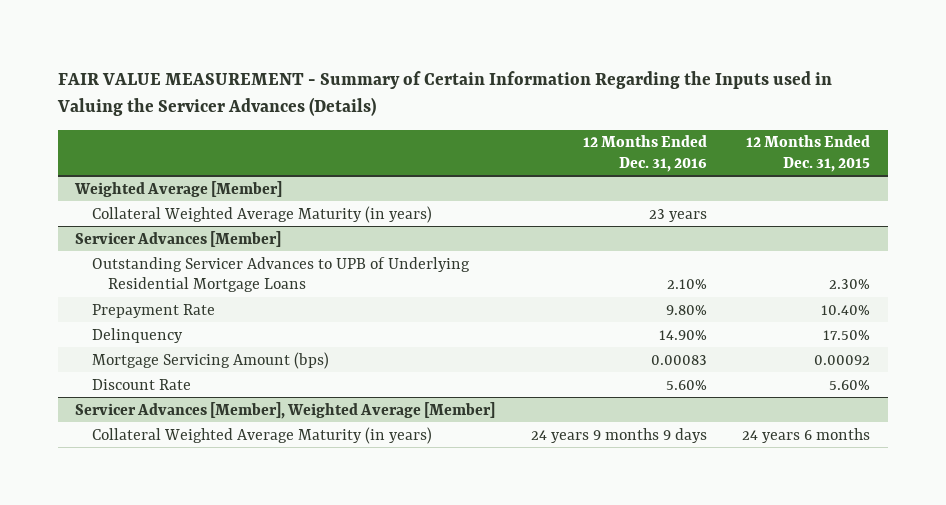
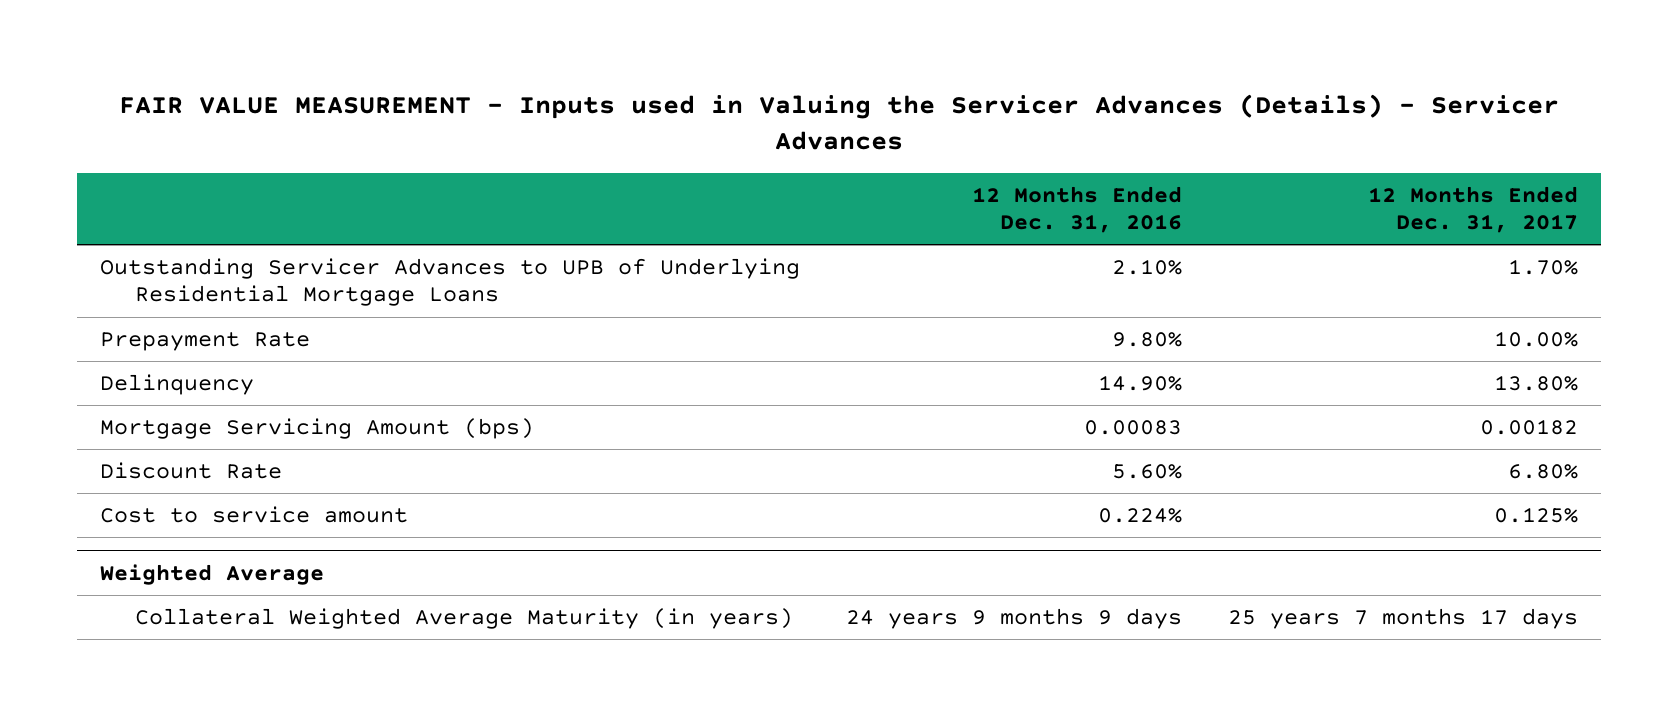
[56,70,832,117] FAIR VALUE MEASUREMENT - Summary of Certain Information Regarding the Inputs used in Valuing the Servicer Advances (Details) -> [118,93,1559,151] FAIR VALUE MEASUREMENT - Inputs used in Valuing the Servicer Advances (Details) - Servicer Advances
[746,135,871,172] 12 Months Ended Dec. 31, 2015 -> none
none -> [1367,185,1578,234] 12 Months Ended Dec. 31, 2017
[74,180,283,197] Weighted Average [Member] -> none
[91,205,432,223] Collateral Weighted Average Maturity (in years) -> none
[75,230,282,247] Servicer Advances [Member] -> none
[75,401,496,419] Servicer Advances [Member], Weighted Average [Member] -> none
none -> [99,506,408,524] Cost to service amount
none -> [99,563,324,585] Weighted Average

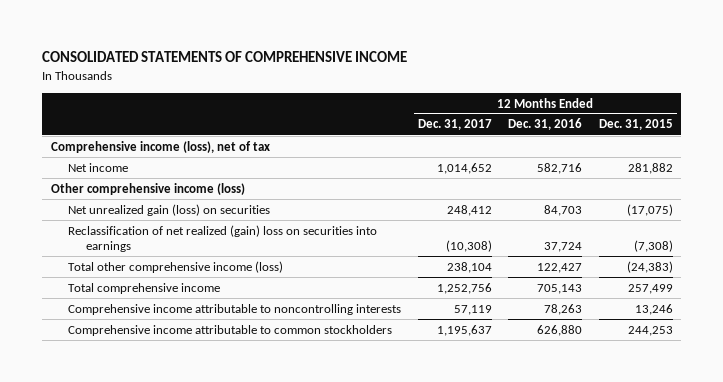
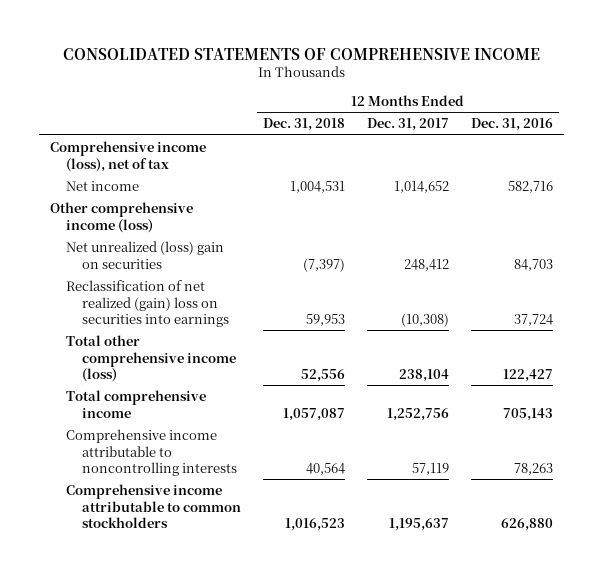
[598,119,673,131] Dec. 31, 2015 -> none
none -> [262,118,345,132] Dec. 31, 2018
[68,203,271,216] Net unrealized gain (loss) on securities -> [65,240,224,269] Net unrealized (loss) gain on securities

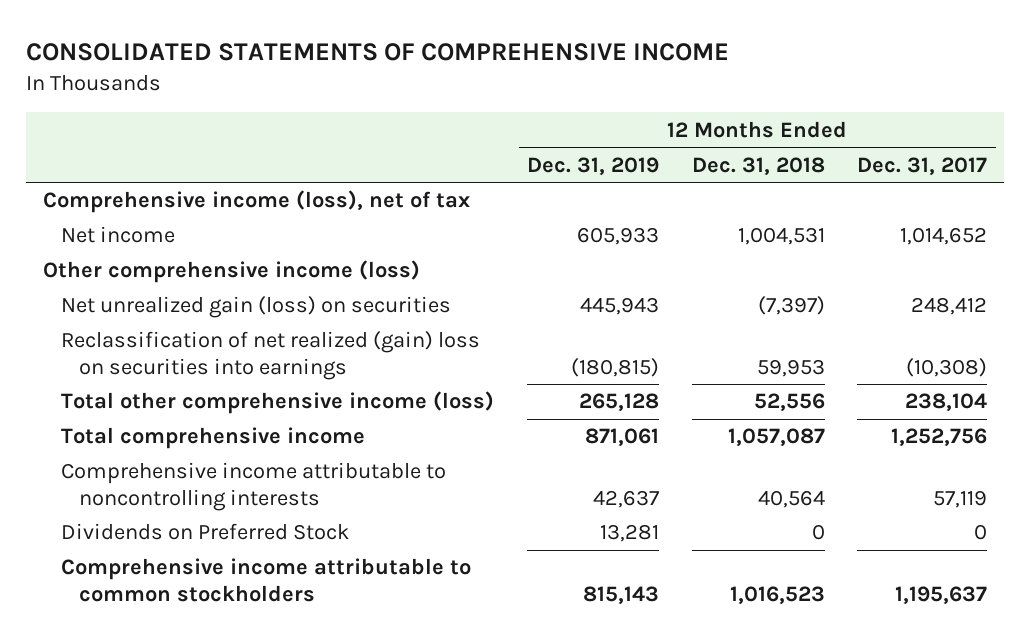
[471,118,554,132] Dec. 31, 2016 -> none
none -> [526,156,659,175] Dec. 31, 2019
[65,240,224,269] Net unrealized (loss) gain on securities -> [61,296,452,319] Net unrealized gain (loss) on securities
none -> [61,523,350,541] Dividends on Preferred Stock

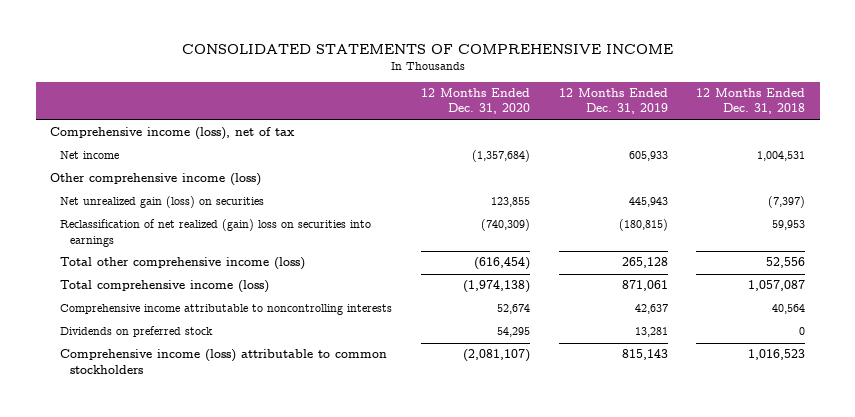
[857,156,988,175] Dec. 31, 2017 -> none
none -> [420,88,530,115] 12 Months Ended Dec. 31, 2020
[61,427,366,450] Total comprehensive income -> [60,280,270,294] Total comprehensive income (loss)
[61,523,350,541] Dividends on Preferred Stock -> [60,326,214,338] Dividends on preferred stock
[61,558,472,602] Comprehensive income attributable to common stockholders -> [60,349,388,374] Comprehensive income (loss) attributable to common stockholders

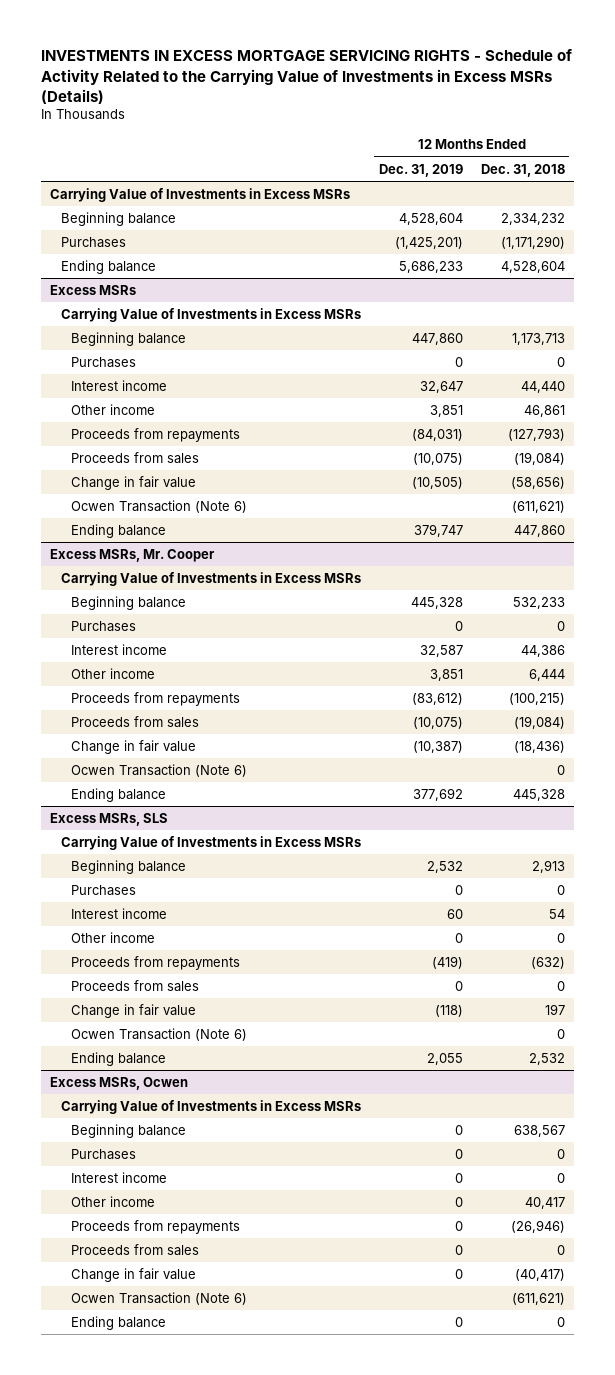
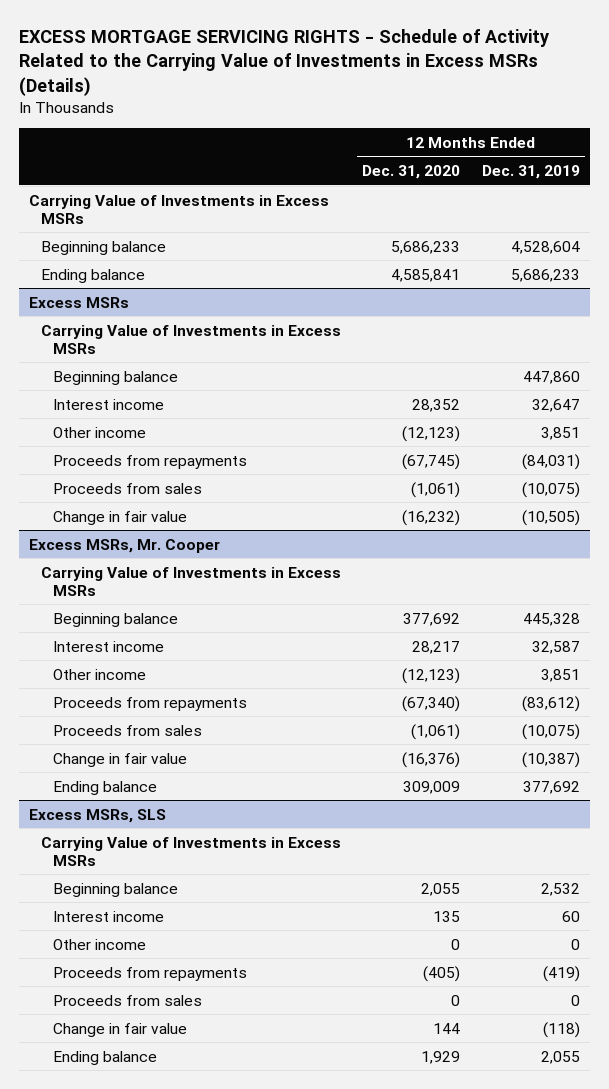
[41,49,573,104] INVESTMENTS IN EXCESS MORTGAGE SERVICING RIGHTS - Schedule of Activity Related to the Carrying Value of Investments in Excess MSRs (Details) -> [18,29,549,96] EXCESS MORTGAGE SERVICING RIGHTS - Schedule of Activity Related to the Carrying Value of Investments in Excess MSRs (Details)
[480,163,565,177] Dec. 31, 2018 -> none
none -> [362,165,461,180] Dec. 31, 2020
[60,236,126,248] Purchases -> none
[70,356,136,368] Purchases -> none
[70,499,247,513] Ocwen Transaction (Note 6) -> none
[70,523,166,538] Ending balance -> none
[70,620,136,632] Purchases -> none
[70,763,247,777] Ocwen Transaction (Note 6) -> none
[70,884,136,896] Purchases -> none
[70,1027,247,1041] Ocwen Transaction (Note 6) -> none
[50,1076,189,1090] Excess MSRs, Ocwen -> none
[60,1099,361,1114] Carrying Value of Investments in Excess MSRs -> none
[70,1123,186,1138] Beginning balance -> none
[70,1148,136,1160] Purchases -> none
[70,1171,167,1183] Interest income -> none
[70,1195,155,1207] Other income -> none
[70,1219,240,1234] Proceeds from repayments -> none
[70,1243,199,1256] Proceeds from sales -> none
[70,1267,196,1282] Change in fair value -> none
[70,1291,247,1305] Ocwen Transaction (Note 6) -> none
[70,1315,166,1330] Ending balance -> none

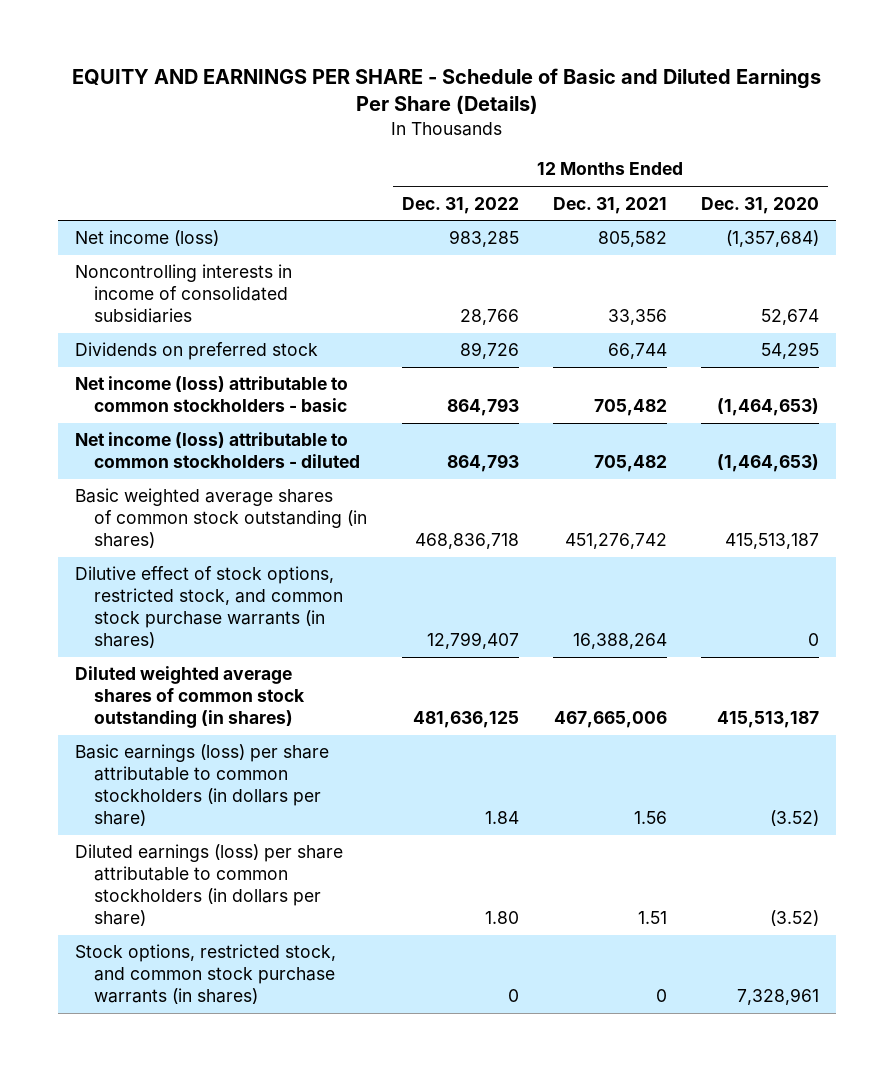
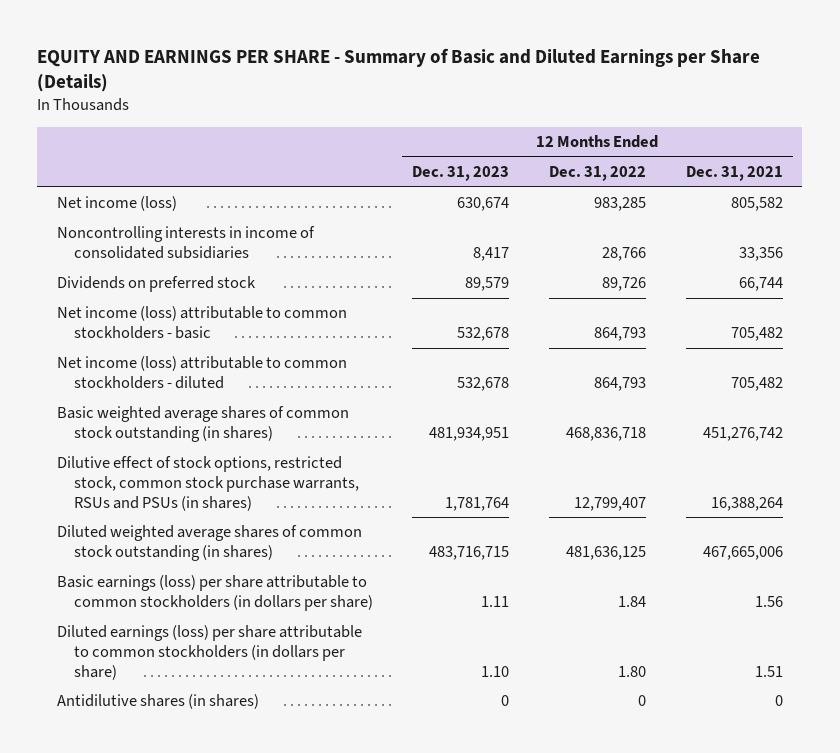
[71,68,821,115] EQUITY AND EARNINGS PER SHARE - Schedule of Basic and Diluted Earnings Per Share (Details) -> [37,47,761,93] EQUITY AND EARNINGS PER SHARE - Summary of Basic and Diluted Earnings per Share (Details)
[701,196,820,214] Dec. 31, 2020 -> none
none -> [412,166,510,182] Dec. 31, 2023
[74,566,344,648] Dilutive effect of stock options, restricted stock, and common stock purchase warrants (in shares) -> [57,456,359,511] Dilutive effect of stock options, restricted stock, common stock purchase warrants, RSUs and PSUs (in shares)
[74,944,336,1004] Stock options, restricted stock, and common stock purchase warrants (in shares) -> [57,694,260,710] Antidilutive shares (in shares)

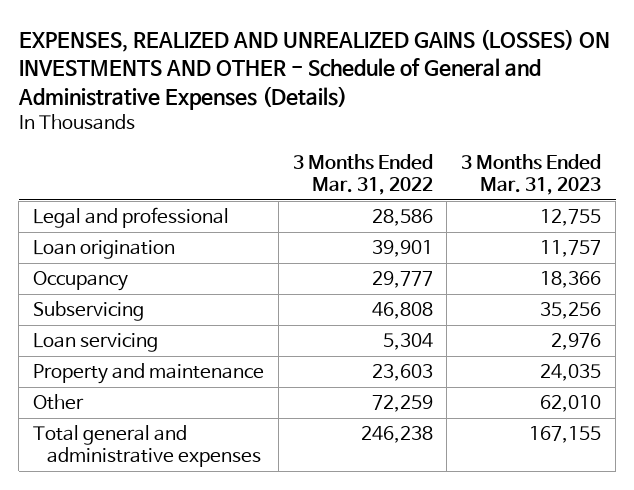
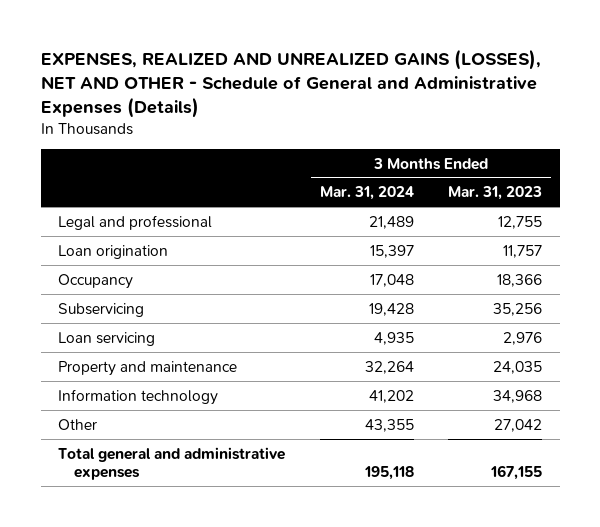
[17,28,610,110] EXPENSES, REALIZED AND UNREALIZED GAINS (LOSSES) ON INVESTMENTS AND OTHER - Schedule of General and Administrative Expenses (Details) -> [40,48,541,118] EXPENSES, REALIZED AND UNREALIZED GAINS (LOSSES), NET AND OTHER - Schedule of General and Administrative Expenses (Details)
[292,153,433,195] 3 Months Ended Mar. 31, 2022 -> none
none -> [319,186,414,201] Mar. 31, 2024
none -> [57,388,218,405] Information technology
[540,394,602,412] 62,010 -> [494,418,543,432] 27,042

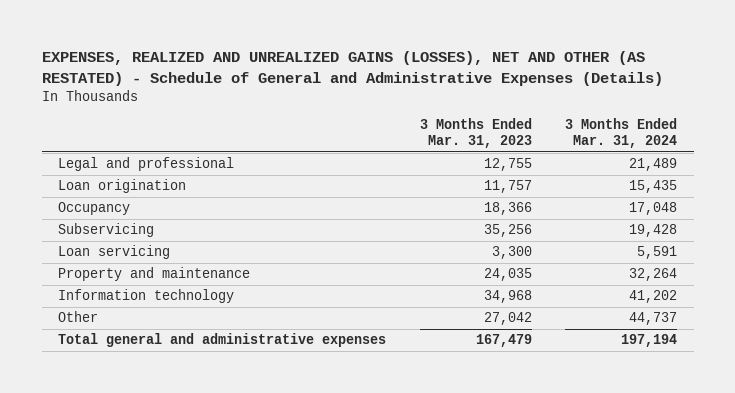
[40,48,541,118] EXPENSES, REALIZED AND UNREALIZED GAINS (LOSSES), NET AND OTHER - Schedule of General and Administrative Expenses (Details) -> [41,51,663,86] EXPENSES, REALIZED AND UNREALIZED GAINS (LOSSES), NET AND OTHER (AS RESTATED) - Schedule of General and Administrative Expenses (Details)
[369,244,414,258] 15,397 -> [628,180,677,194] 15,435
[373,331,414,345] 4,935 -> [636,246,677,260] 5,591
[503,331,543,345] 2,976 -> [491,246,532,260] 3,300
[364,418,414,432] 43,355 -> [628,312,677,326] 44,737
[363,465,414,480] 195,118 -> [620,334,677,348] 197,194
[490,464,543,480] 167,155 -> [475,334,532,348] 167,479

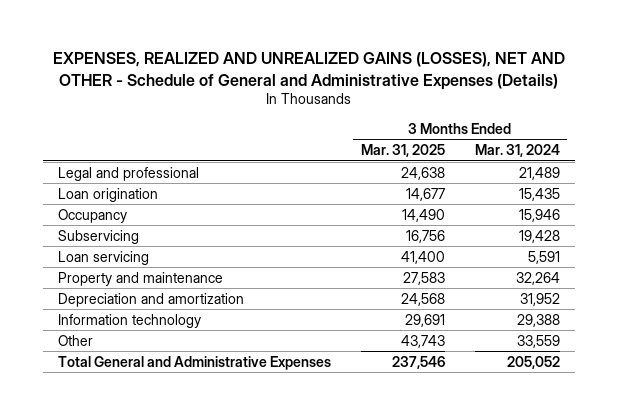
[41,51,663,86] EXPENSES, REALIZED AND UNREALIZED GAINS (LOSSES), NET AND OTHER (AS RESTATED) - Schedule of General and Administrative Expenses (Details) -> [52,52,565,90] EXPENSES, REALIZED AND UNREALIZED GAINS (LOSSES), NET AND OTHER - Schedule of General and Administrative Expenses (Details)
[419,118,532,149] 3 Months Ended Mar. 31, 2023 -> none
none -> [360,144,445,158] Mar. 31, 2025
[628,202,677,216] 17,048 -> [518,208,560,222] 15,946
none -> [57,292,244,307] Depreciation and amortization
[628,290,677,304] 41,202 -> [516,313,560,327] 29,388
[628,312,677,326] 44,737 -> [516,334,560,348] 33,559
[58,333,387,348] Total general and administrative expenses -> [57,355,331,370] Total General and Administrative Expenses
[620,334,677,348] 197,194 -> [506,355,560,369] 205,052

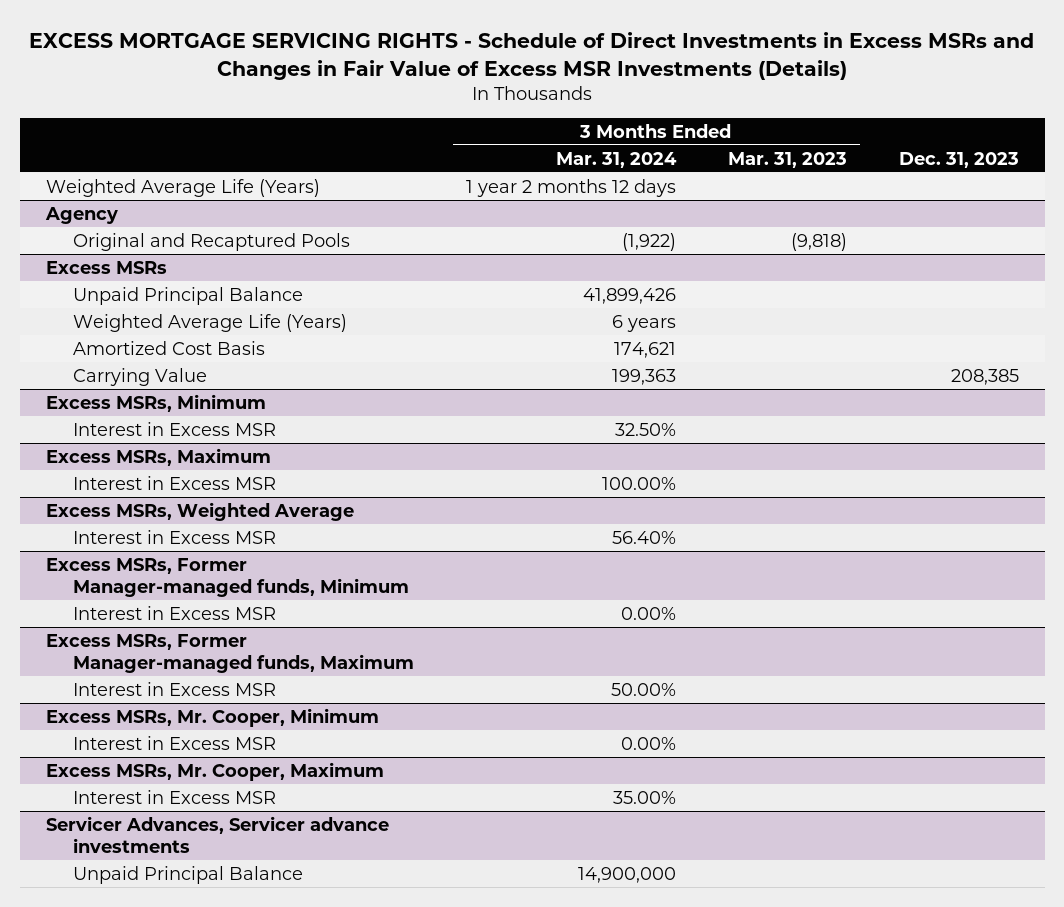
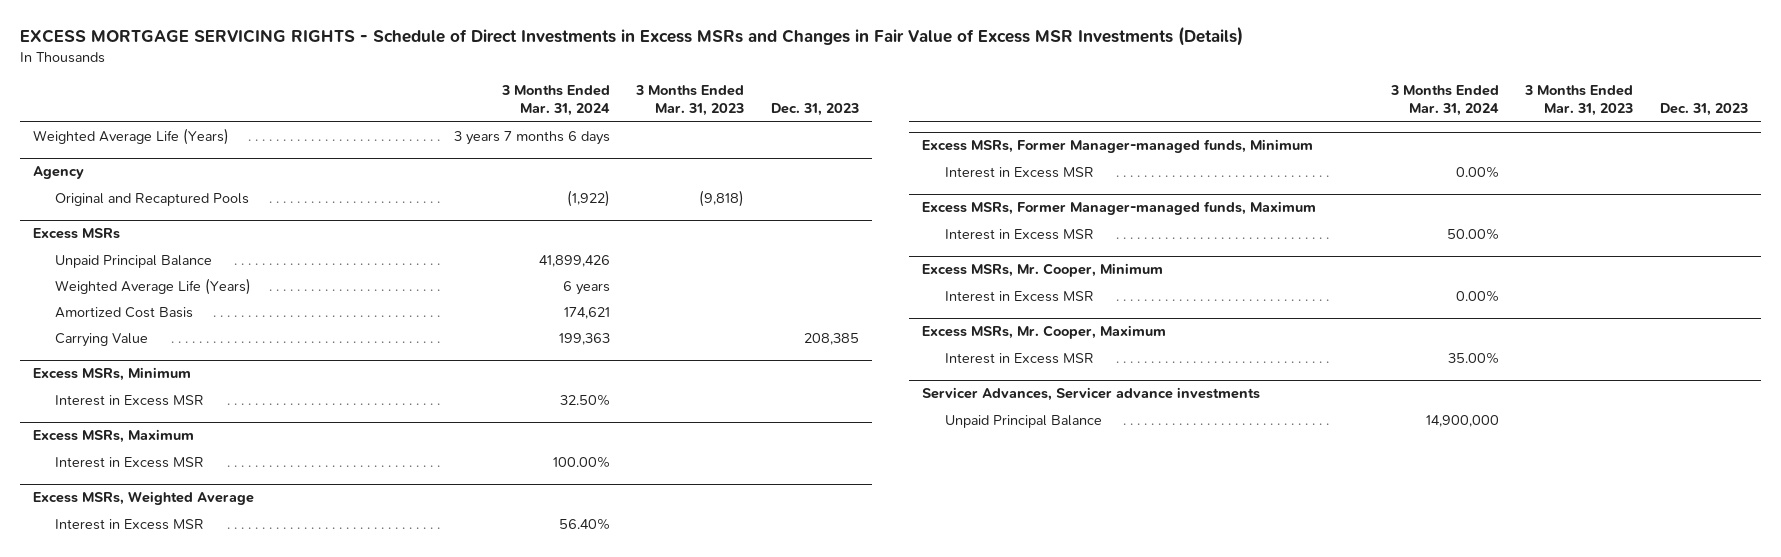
[466,178,677,197] 1 year 2 months 12 days -> [453,131,610,146] 3 years 7 months 6 days

